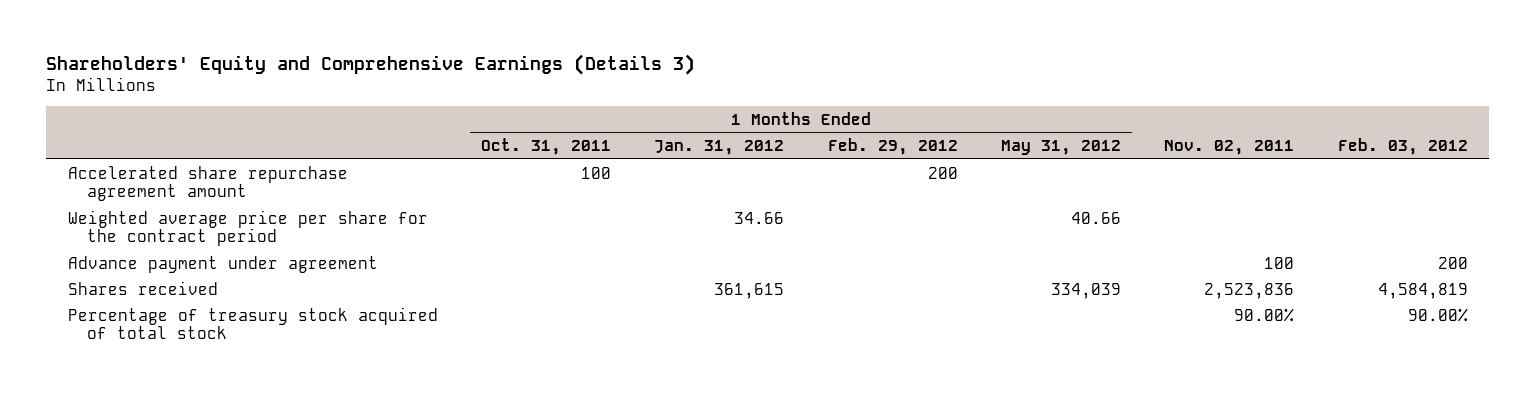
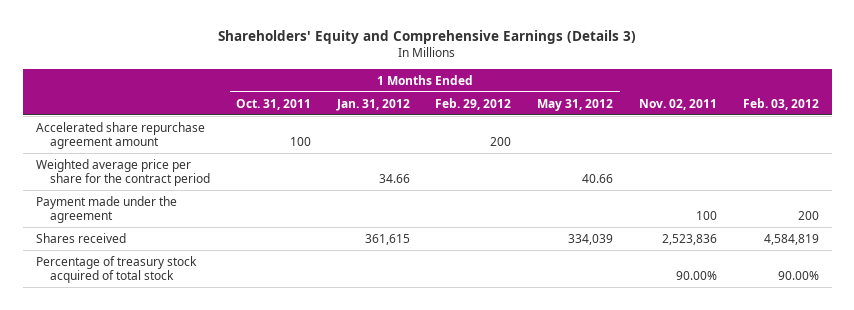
[67,255,378,273] Advance payment under agreement -> [35,195,177,224] Payment made under the agreement

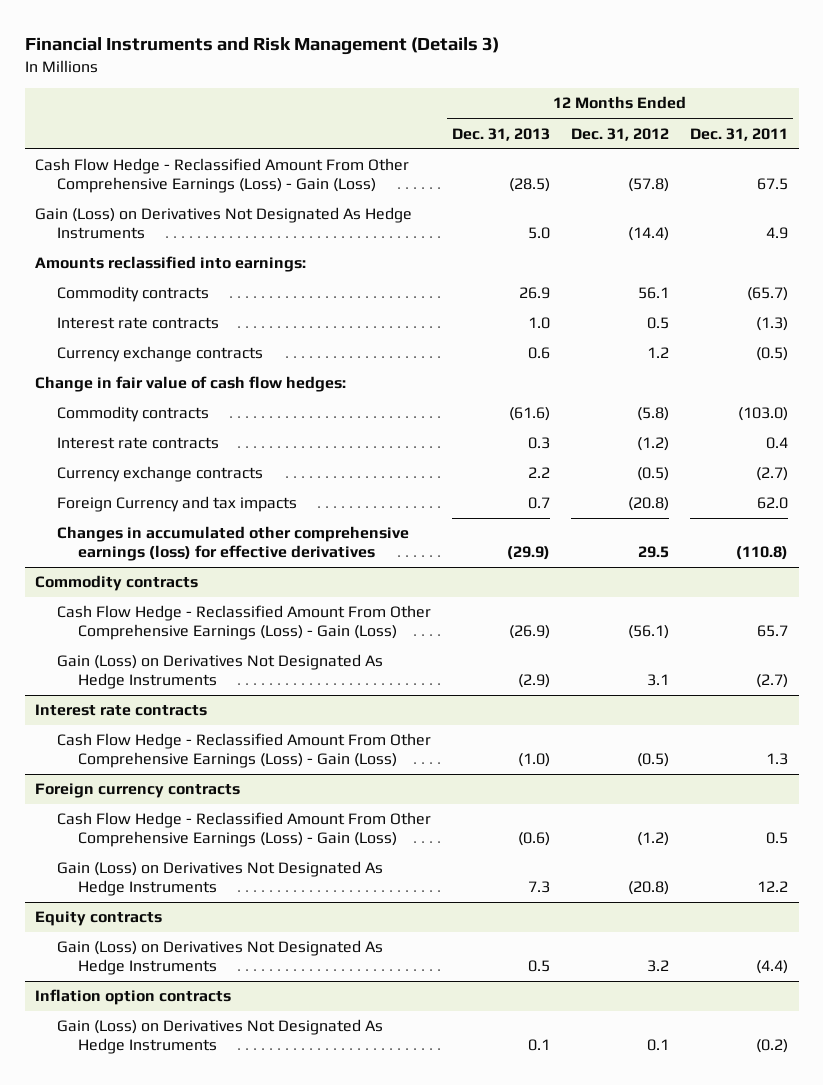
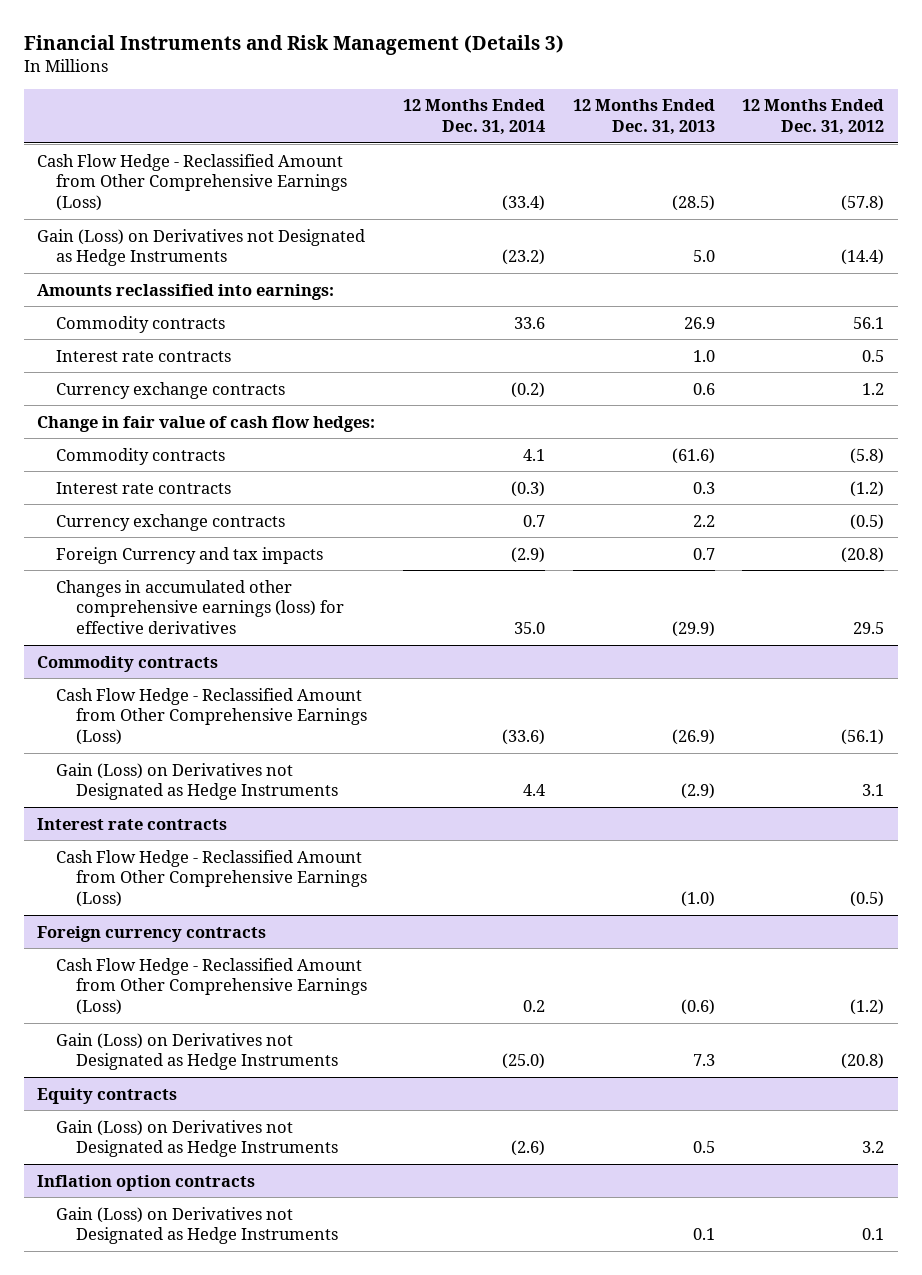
[690,127,789,141] Dec. 31, 2011 -> none
none -> [403,99,546,136] 12 Months Ended Dec. 31, 2014
[35,158,410,194] Cash Flow Hedge - Reclassified Amount From Other Comprehensive Earnings (Loss) - Gain (Loss) -> [37,153,348,211] Cash Flow Hedge - Reclassified Amount from Other Comprehensive Earnings (Loss)
[35,207,413,240] Gain (Loss) on Derivatives Not Designated As Hedge Instruments -> [37,228,366,267] Gain (Loss) on Derivatives not Designated as Hedge Instruments
[56,605,431,641] Cash Flow Hedge - Reclassified Amount From Other Comprehensive Earnings (Loss) - Gain (Loss) -> [56,687,367,745] Cash Flow Hedge - Reclassified Amount from Other Comprehensive Earnings (Loss)
[56,654,383,690] Gain (Loss) on Derivatives Not Designated As Hedge Instruments -> [56,762,338,801] Gain (Loss) on Derivatives not Designated as Hedge Instruments
[56,733,431,769] Cash Flow Hedge - Reclassified Amount From Other Comprehensive Earnings (Loss) - Gain (Loss) -> [56,849,367,907] Cash Flow Hedge - Reclassified Amount from Other Comprehensive Earnings (Loss)
[56,812,431,848] Cash Flow Hedge - Reclassified Amount From Other Comprehensive Earnings (Loss) - Gain (Loss) -> [56,957,367,1015] Cash Flow Hedge - Reclassified Amount from Other Comprehensive Earnings (Loss)
[56,861,383,897] Gain (Loss) on Derivatives Not Designated As Hedge Instruments -> [56,1032,338,1071] Gain (Loss) on Derivatives not Designated as Hedge Instruments
[56,940,383,976] Gain (Loss) on Derivatives Not Designated As Hedge Instruments -> [56,1119,338,1158] Gain (Loss) on Derivatives not Designated as Hedge Instruments
[56,1019,383,1055] Gain (Loss) on Derivatives Not Designated As Hedge Instruments -> [56,1206,338,1245] Gain (Loss) on Derivatives not Designated as Hedge Instruments

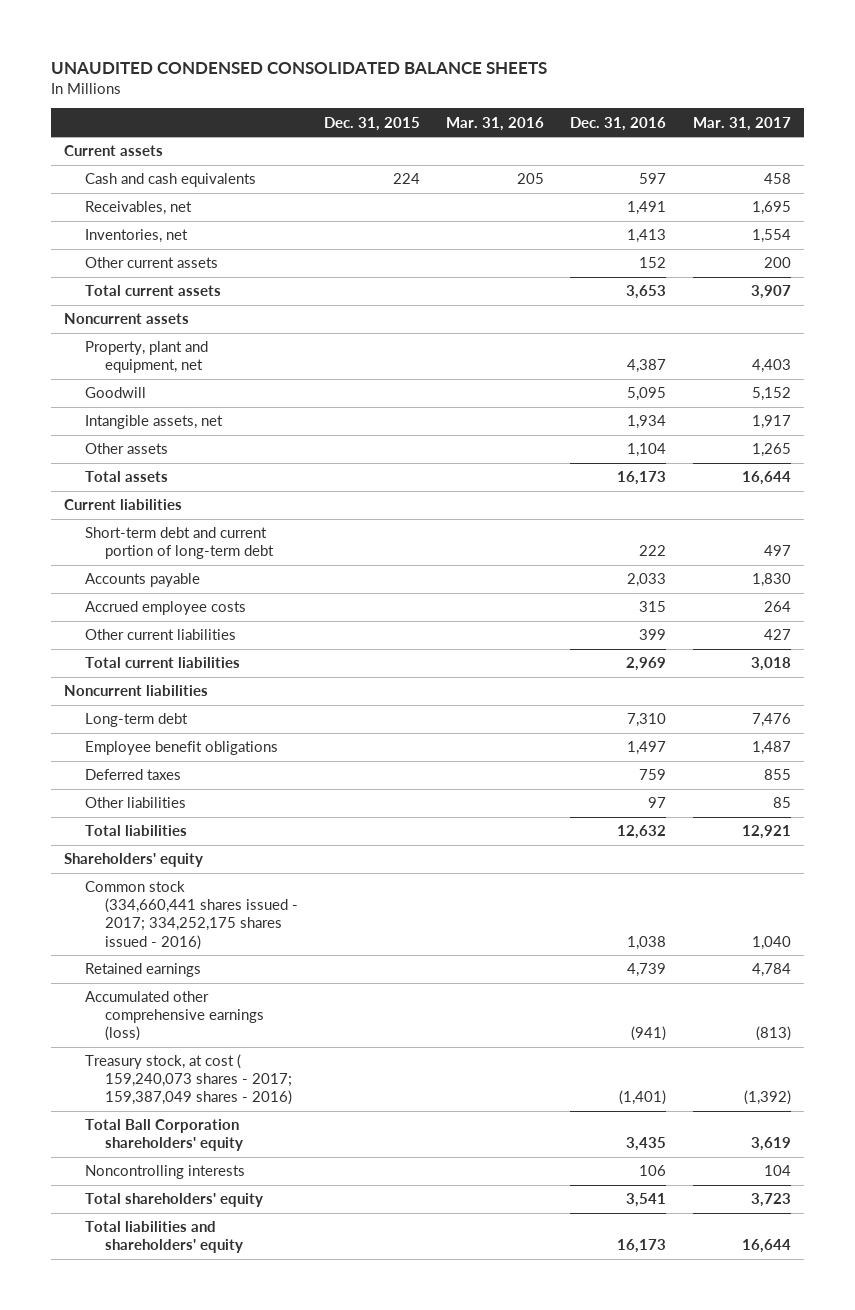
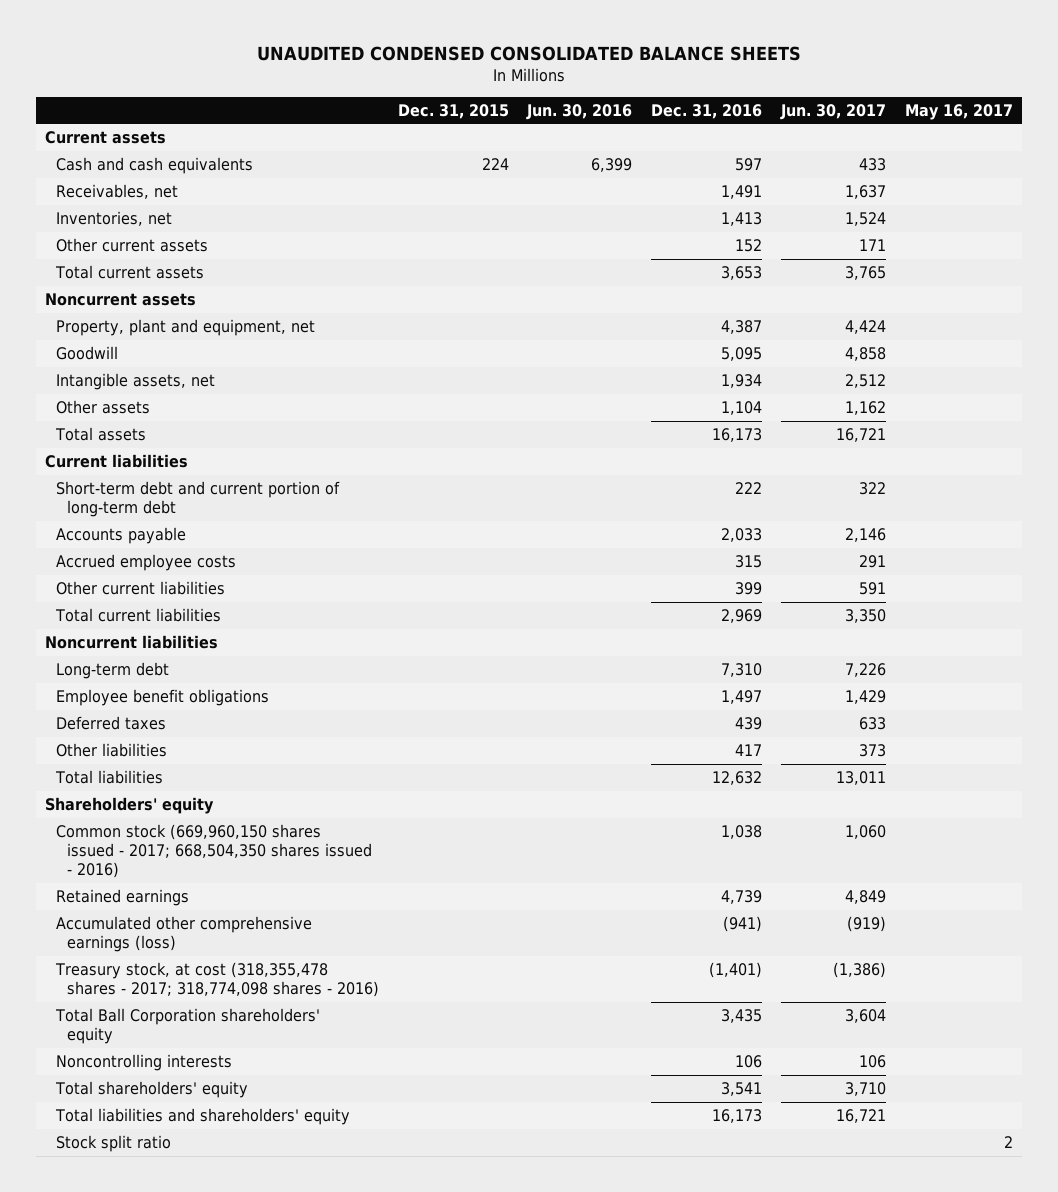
[446,116,545,131] Mar. 31, 2016 -> none
[692,116,791,131] Mar. 31, 2017 -> none
none -> [526,103,633,120] Jun. 30, 2016
none -> [779,103,886,120] Jun. 30, 2017
none -> [904,103,1013,120] May 16, 2017
[639,769,667,781] 759 -> [735,717,763,731] 439
[648,797,667,809] 97 -> [735,744,763,757] 417
[84,881,298,950] Common stock (334,660,441 shares issued - 2017; 334,252,175 shares issued - 2016) -> [56,824,372,879] Common stock (669,960,150 shares issued - 2017; 668,504,350 shares issued - 2016)
[84,1054,292,1106] Treasury stock, at cost ( 159,240,073 shares - 2017; 159,387,049 shares - 2016) -> [55,962,379,998] Treasury stock, at cost (318,355,478 shares - 2017; 318,774,098 shares - 2016)
none -> [56,1135,172,1153] Stock split ratio

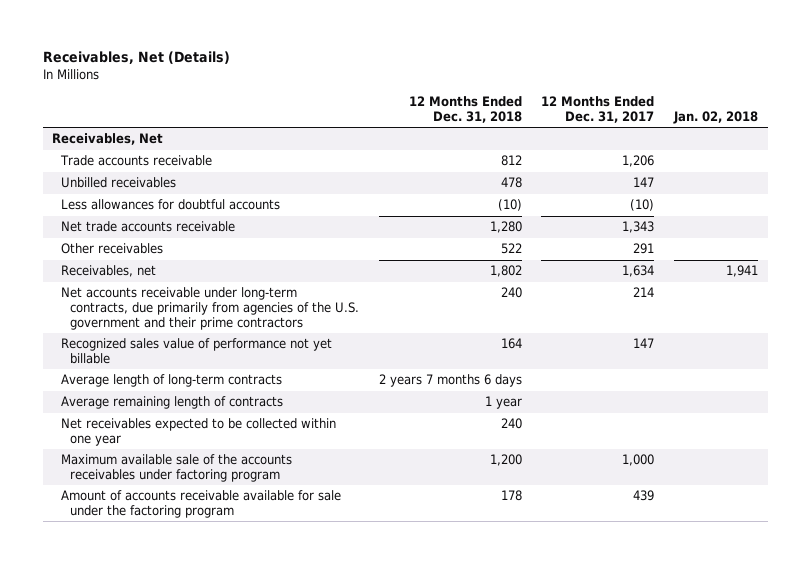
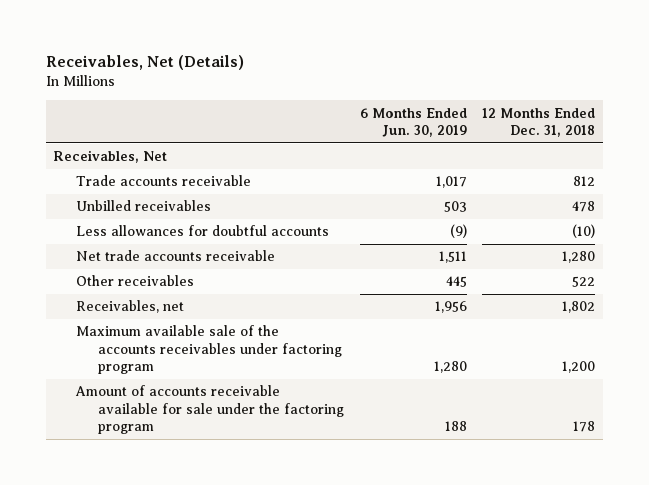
[541,96,655,124] 12 Months Ended Dec. 31, 2017 -> none
[673,111,759,125] Jan. 02, 2018 -> none
none -> [359,107,467,138] 6 Months Ended Jun. 30, 2019
[61,287,360,330] Net accounts receivable under long-term contracts, due primarily from agencies of the U.S. government and their prime contractors -> none
[61,338,333,365] Recognized sales value of performance not yet billable -> none
[61,374,283,388] Average length of long-term contracts -> none
[61,396,284,410] Average remaining length of contracts -> none
[61,418,337,447] Net receivables expected to be collected within one year -> none

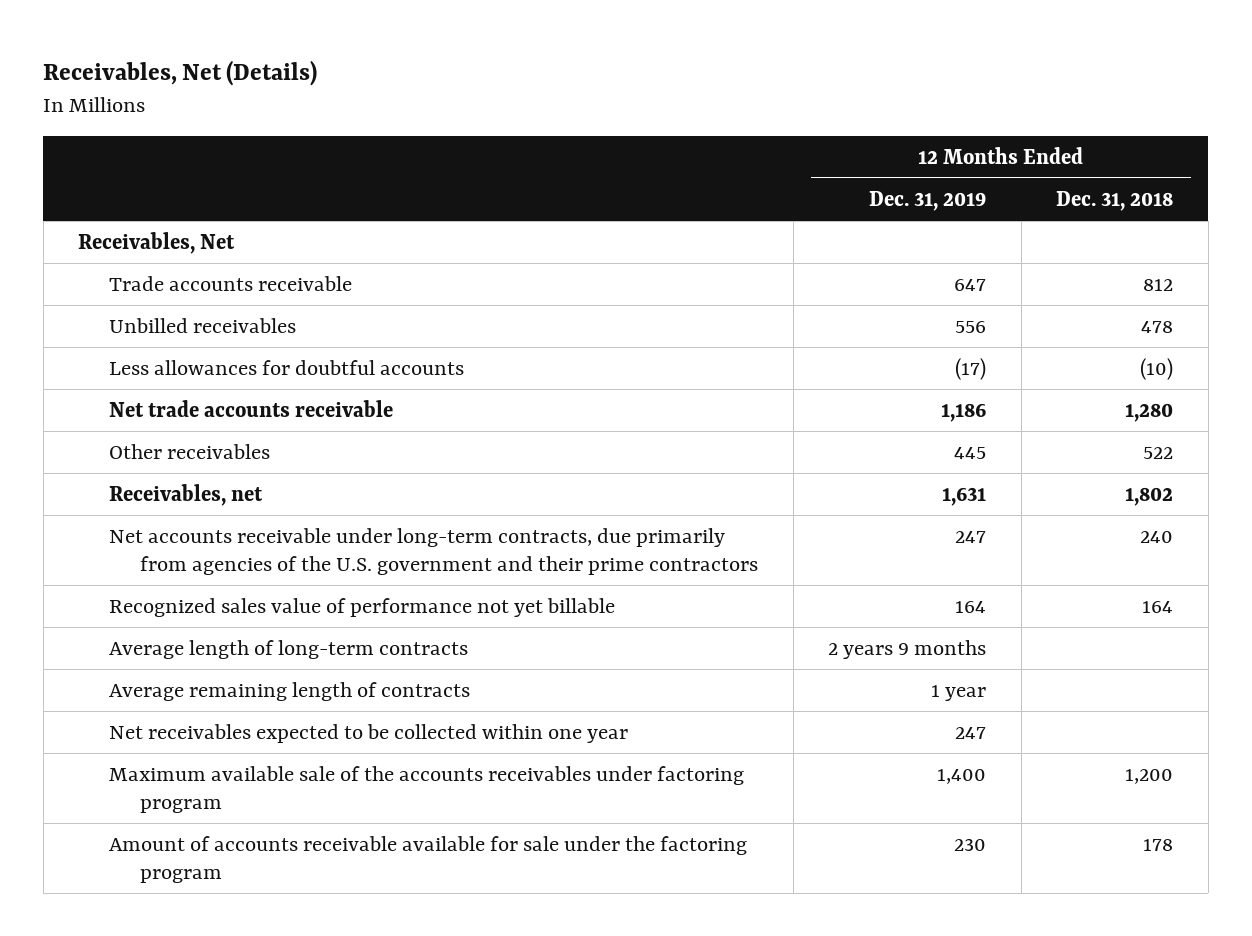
[359,107,467,138] 6 Months Ended Jun. 30, 2019 -> none
none -> [869,190,987,211] Dec. 31, 2019
none -> [109,527,759,576] Net accounts receivable under long-term contracts, due primarily from agencies of the U.S. government and their prime contractors
none -> [109,597,616,617] Recognized sales value of performance not yet billable
none -> [109,639,469,659] Average length of long-term contracts
none -> [109,681,471,701] Average remaining length of contracts
none -> [109,723,629,743] Net receivables expected to be collected within one year

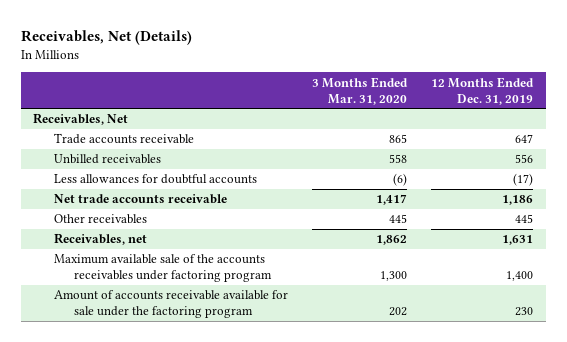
[1056,190,1174,211] Dec. 31, 2018 -> none
none -> [312,76,409,105] 3 Months Ended Mar. 31, 2020
[109,527,759,576] Net accounts receivable under long-term contracts, due primarily from agencies of the U.S. government and their prime contractors -> none
[109,597,616,617] Recognized sales value of performance not yet billable -> none
[109,639,469,659] Average length of long-term contracts -> none
[109,681,471,701] Average remaining length of contracts -> none
[109,723,629,743] Net receivables expected to be collected within one year -> none

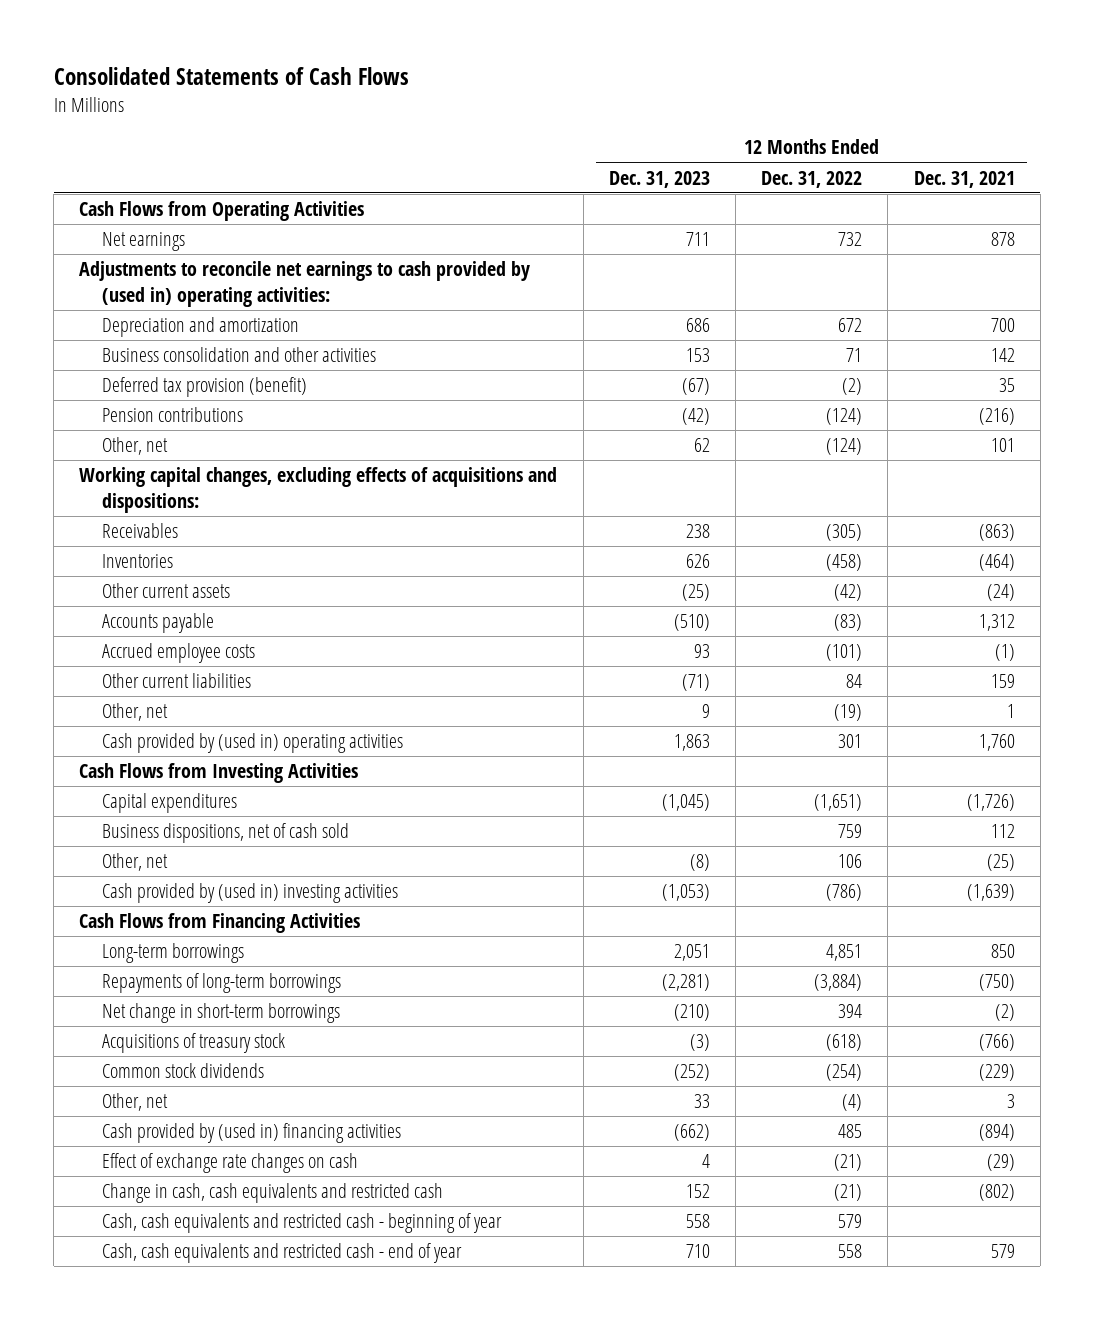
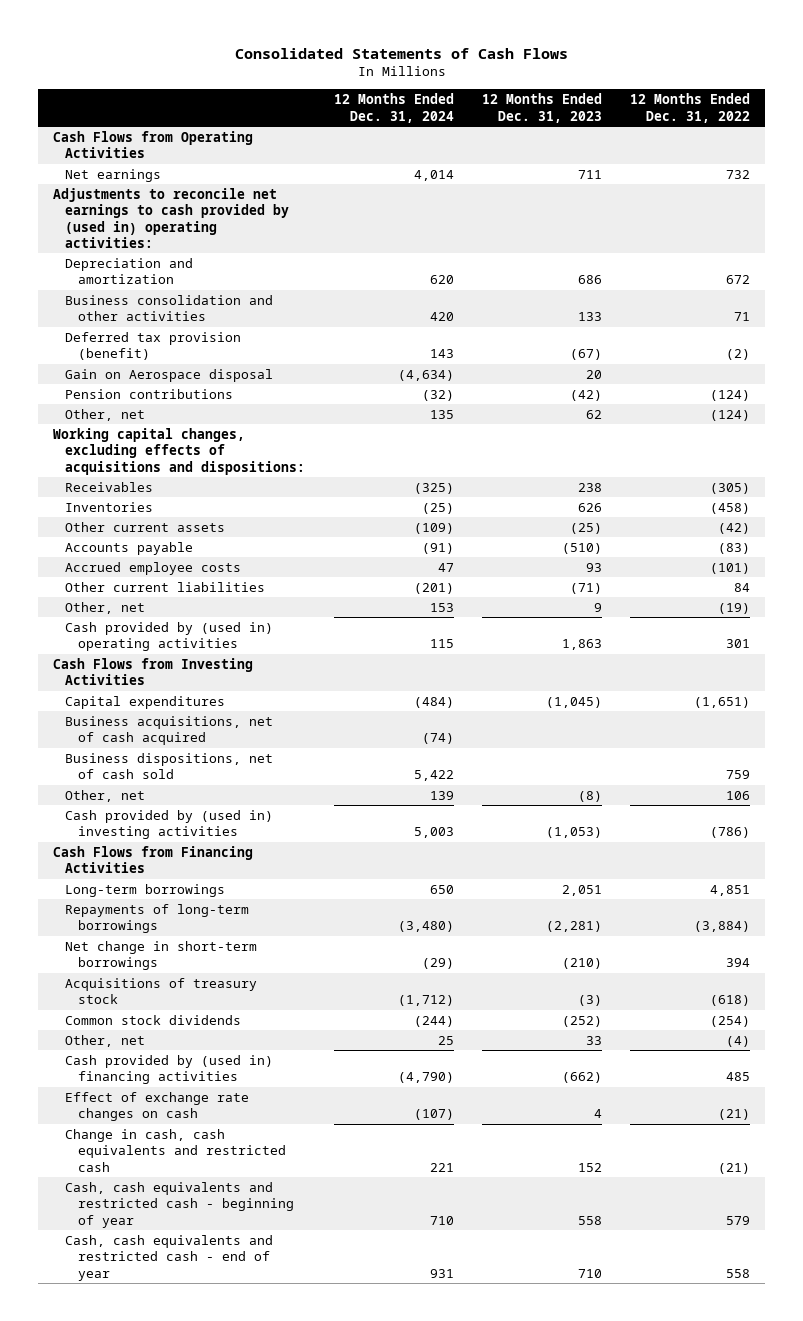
[913,170,1015,188] Dec. 31, 2021 -> none
none -> [333,93,454,123] 12 Months Ended Dec. 31, 2024
[685,348,710,363] 153 -> [578,312,603,322] 133
none -> [65,368,274,382] Gain on Aerospace disposal
none -> [65,715,274,746] Business acquisitions, net of cash acquired

